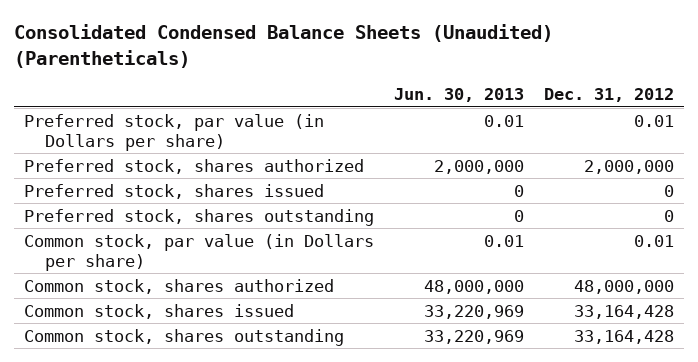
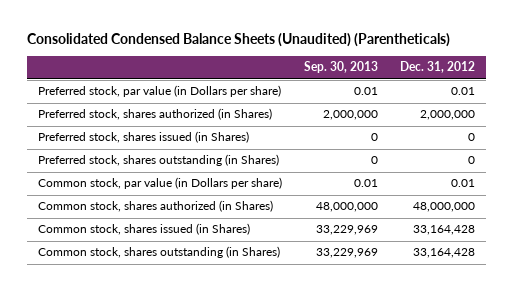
[393,88,524,103] Jun. 30, 2013 -> none
none -> [303,61,378,74] Sep. 30, 2013
[23,158,364,174] Preferred stock, shares authorized -> [37,108,272,121] Preferred stock, shares authorized (in Shares)
[23,183,324,199] Preferred stock, shares issued -> [37,131,249,144] Preferred stock, shares issued (in Shares)
[23,208,374,226] Preferred stock, shares outstanding -> [37,154,279,167] Preferred stock, shares outstanding (in Shares)
[23,278,334,294] Common stock, shares authorized -> [37,200,273,213] Common stock, shares authorized (in Shares)
[23,303,294,319] Common stock, shares issued -> [37,223,250,236] Common stock, shares issued (in Shares)
[23,328,344,346] Common stock, shares outstanding -> [37,246,280,259] Common stock, shares outstanding (in Shares)

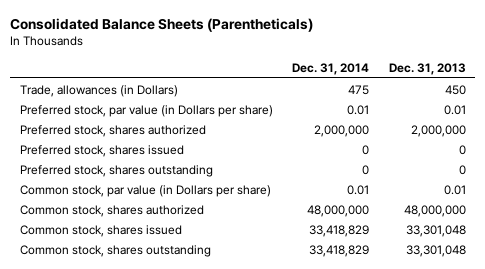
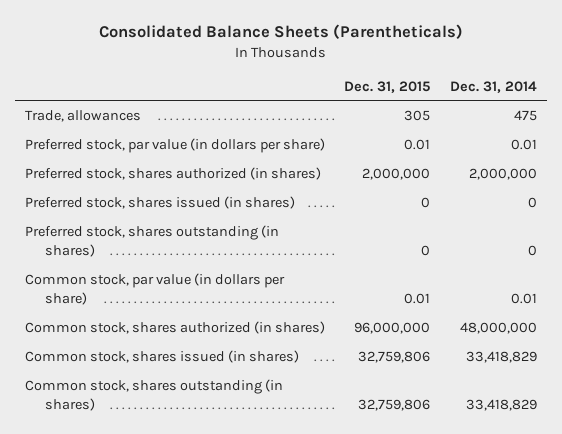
[388,62,466,75] Dec. 31, 2013 -> none
none -> [344,80,431,93] Dec. 31, 2015
[19,84,178,97] Trade, allowances (in Dollars) -> [24,110,141,123] Trade, allowances
[19,104,273,117] Preferred stock, par value (in Dollars per share) -> [24,138,325,154] Preferred stock, par value (in dollars per share)
[19,124,206,137] Preferred stock, shares authorized -> [24,167,321,181] Preferred stock, shares authorized (in shares)
[19,144,184,157] Preferred stock, shares issued -> [24,196,295,210] Preferred stock, shares issued (in shares)
[19,164,213,177] Preferred stock, shares outstanding -> [24,225,279,257] Preferred stock, shares outstanding (in shares)
[19,184,271,197] Common stock, par value (in Dollars per share) -> [24,273,285,305] Common stock, par value (in dollars per share)
[19,204,204,217] Common stock, shares authorized -> [24,321,325,335] Common stock, shares authorized (in shares)
[19,224,182,237] Common stock, shares issued -> [24,350,299,364] Common stock, shares issued (in shares)
[19,244,211,257] Common stock, shares outstanding -> [24,379,283,411] Common stock, shares outstanding (in shares)

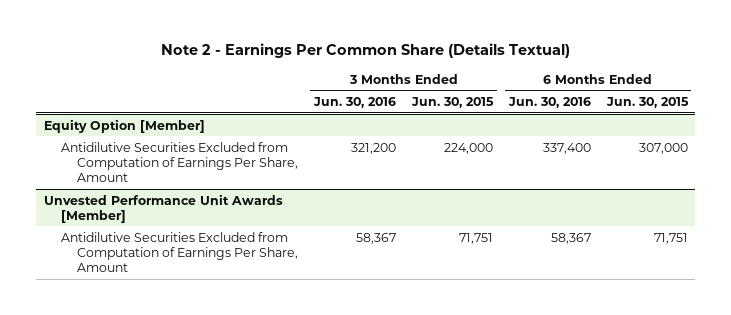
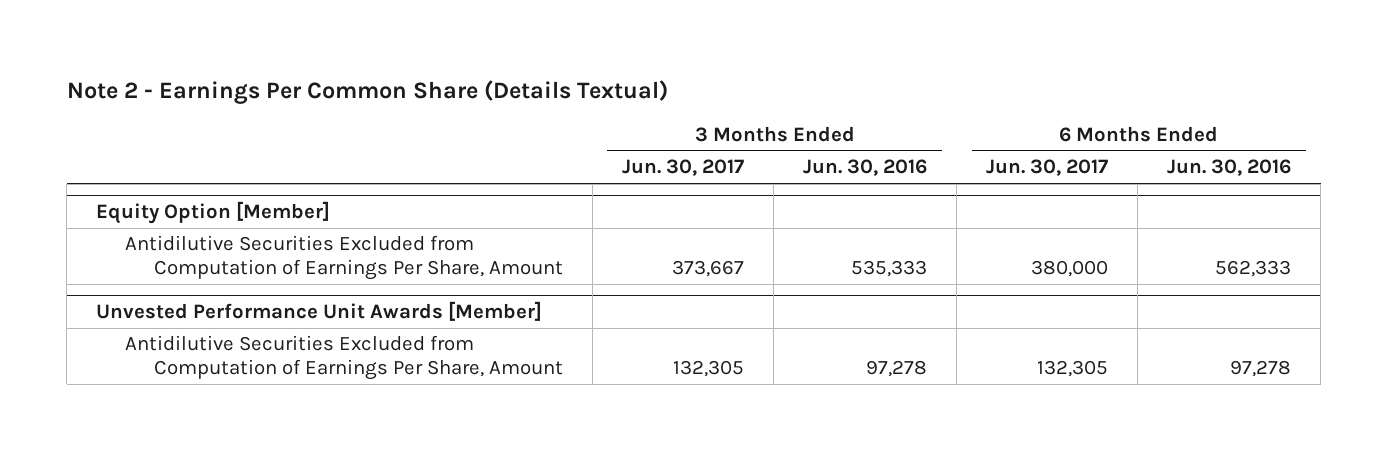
[410,97,494,109] Jun. 30, 2015 -> none
[605,97,689,109] Jun. 30, 2015 -> none
none -> [622,159,745,177] Jun. 30, 2017
none -> [986,159,1109,177] Jun. 30, 2017
[351,142,397,154] 321,200 -> [851,259,928,277] 535,333
[542,142,591,154] 337,400 -> [1215,259,1292,277] 562,333
[356,232,397,244] 58,367 -> [866,359,928,377] 97,278
[550,232,591,244] 58,367 -> [1230,359,1292,377] 97,278

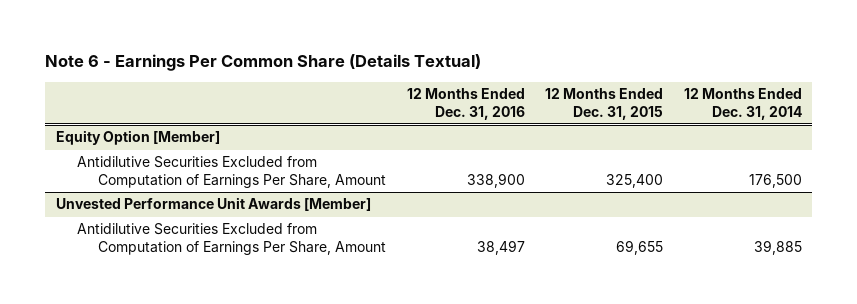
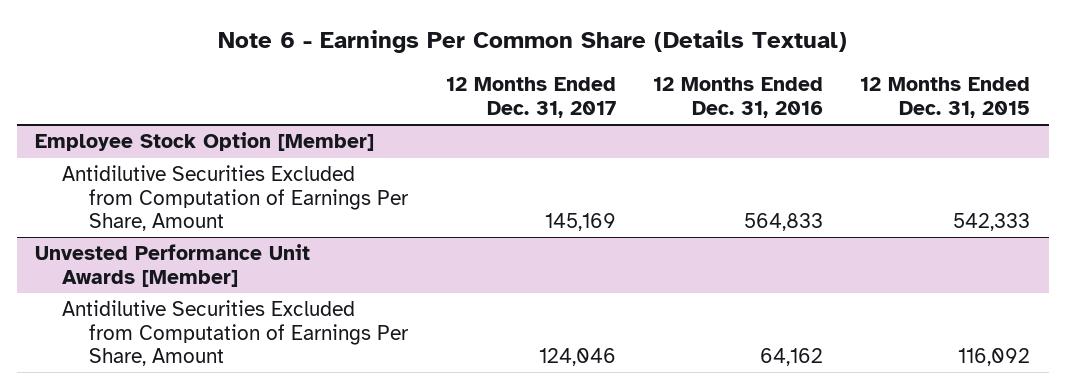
[683,88,802,120] 12 Months Ended Dec. 31, 2014 -> none
none -> [445,77,616,118] 12 Months Ended Dec. 31, 2017
[55,130,220,146] Equity Option [Member] -> none
none -> [35,132,375,152] Employee Stock Option [Member]
[466,173,525,189] 338,900 -> [743,212,823,231] 564,833
[606,174,664,189] 325,400 -> [953,212,1031,231] 542,333
[476,240,525,256] 38,497 -> [759,347,823,366] 64,162
[616,240,664,256] 69,655 -> [958,347,1031,366] 116,092

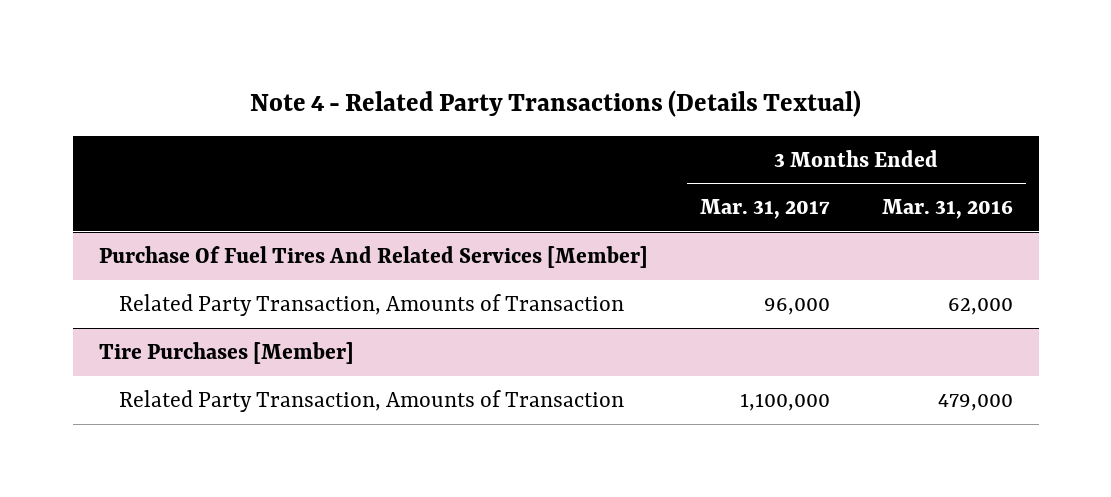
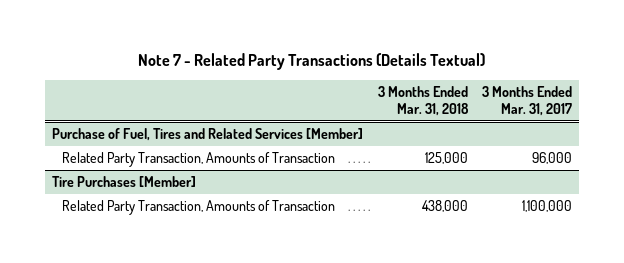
[249,90,861,118] Note 4 - Related Party Transactions (Details Textual) -> [138,53,486,71] Note 7 - Related Party Transactions (Details Textual)
[881,199,1013,220] Mar. 31, 2016 -> none
none -> [377,86,469,116] 3 Months Ended Mar. 31, 2018
[98,245,648,268] Purchase Of Fuel Tires And Related Services [Member] -> [51,128,363,142] Purchase of Fuel, Tires and Related Services [Member]

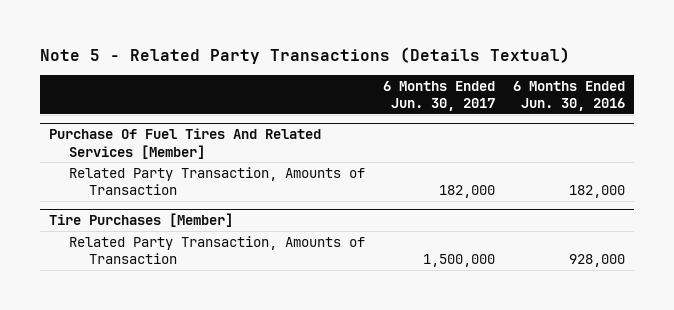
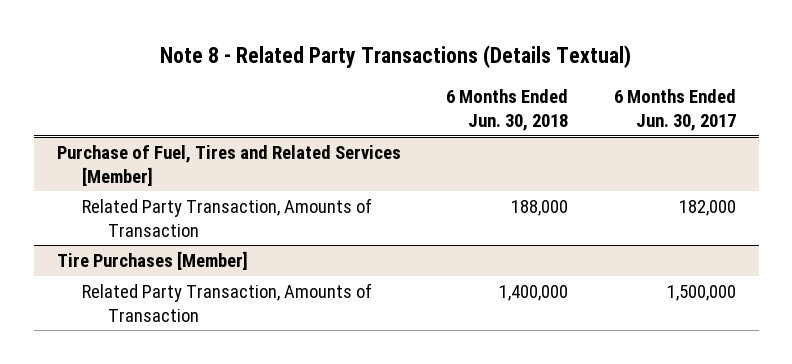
[40,47,571,65] Note 5 - Related Party Transactions (Details Textual) -> [160,44,632,68] Note 8 - Related Party Transactions (Details Textual)
[512,80,625,112] 6 Months Ended Jun. 30, 2016 -> none
none -> [446,89,569,131] 6 Months Ended Jun. 30, 2018
[49,128,322,159] Purchase Of Fuel Tires And Related Services [Member] -> [56,145,401,186] Purchase of Fuel, Tires and Related Services [Member]

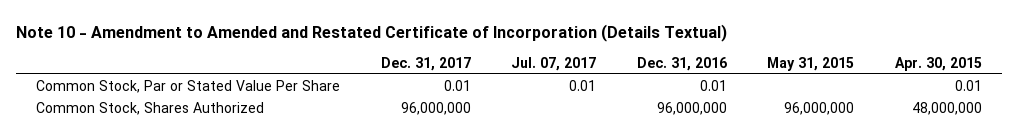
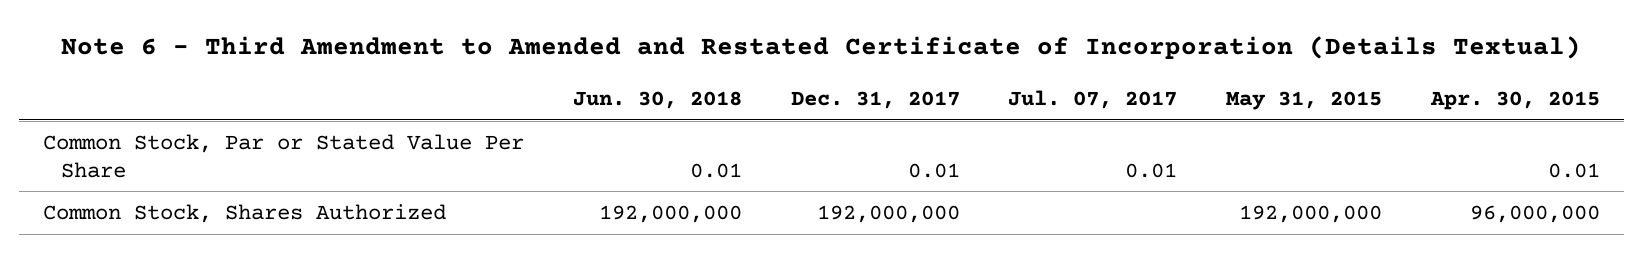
[16,23,728,42] Note 10 - Amendment to Amended and Restated Certificate of Incorporation (Details Textual) -> [61,36,1582,60] Note 6 - Third Amendment to Amended and Restated Certificate of Incorporation (Details Textual)
[636,56,727,71] Dec. 31, 2016 -> none
none -> [572,90,742,109] Jun. 30, 2018
[400,102,471,116] 96,000,000 -> [816,205,960,224] 192,000,000
[784,102,855,116] 96,000,000 -> [1238,205,1382,224] 192,000,000
[911,102,982,116] 48,000,000 -> [1469,205,1600,224] 96,000,000

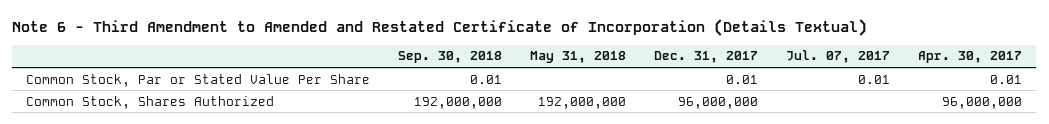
[572,90,742,109] Jun. 30, 2018 -> none
[1225,90,1382,110] May 31, 2015 -> none
[1429,90,1600,110] Apr. 30, 2015 -> none
none -> [398,51,503,64] Sep. 30, 2018
none -> [530,51,627,64] May 31, 2018
none -> [918,51,1023,64] Apr. 30, 2017
[816,205,960,224] 192,000,000 -> [678,96,759,109] 96,000,000

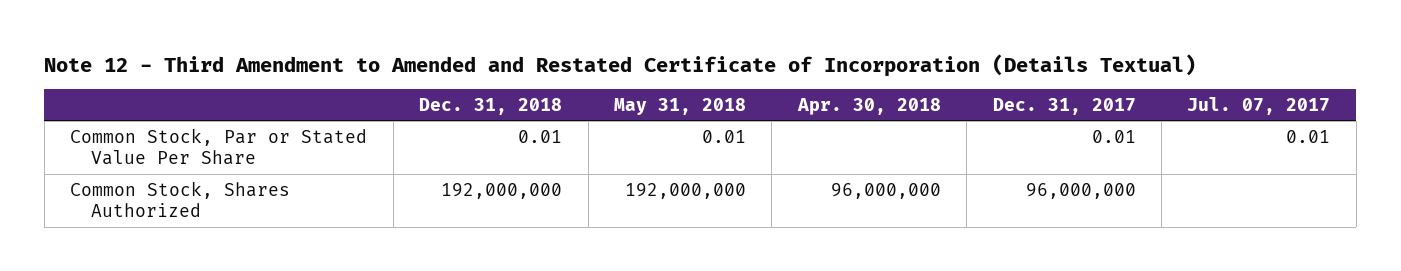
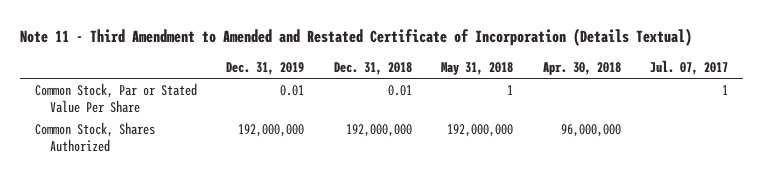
[44,53,1197,77] Note 12 - Third Amendment to Amended and Restated Certificate of Incorporation (Details Textual) -> [19,27,692,46] Note 11 - Third Amendment to Amended and Restated Certificate of Incorporation (Details Textual)
[992,97,1136,115] Dec. 31, 2017 -> none
none -> [226,61,305,75] Dec. 31, 2019
[701,129,746,143] 0.01 -> [507,85,514,96] 1
[1286,129,1331,143] 0.01 -> [722,85,729,96] 1

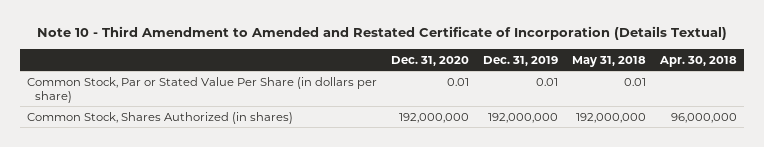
[19,27,692,46] Note 11 - Third Amendment to Amended and Restated Certificate of Incorporation (Details Textual) -> [36,26,727,41] Note 10 - Third Amendment to Amended and Restated Certificate of Incorporation (Details Textual)
[333,61,412,75] Dec. 31, 2018 -> none
[650,59,729,75] Jul. 07, 2017 -> none
none -> [390,55,469,66] Dec. 31, 2020
[34,83,197,113] Common Stock, Par or Stated Value Per Share -> [26,76,377,103] Common Stock, Par or Stated Value Per Share (in dollars per share)
[507,85,514,96] 1 -> [623,77,646,86] 0.01
[34,122,155,152] Common Stock, Shares Authorized -> [26,111,293,124] Common Stock, Shares Authorized (in shares)

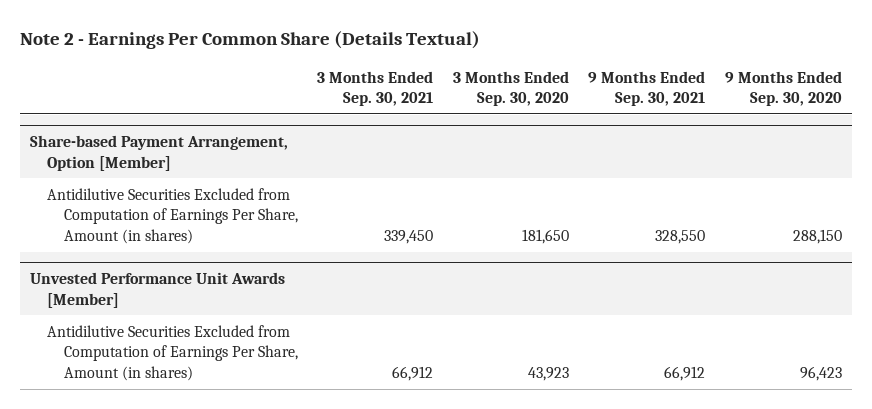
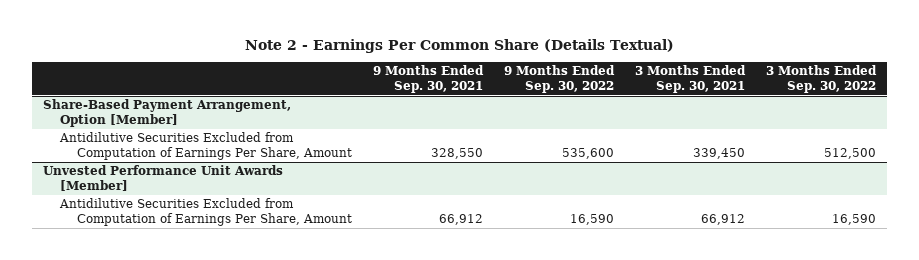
[452,70,569,107] 3 Months Ended Sep. 30, 2020 -> none
[725,70,843,107] 9 Months Ended Sep. 30, 2020 -> none
none -> [503,65,615,93] 9 Months Ended Sep. 30, 2022
none -> [766,65,878,93] 3 Months Ended Sep. 30, 2022
[29,134,288,171] Share-based Payment Arrangement, Option [Member] -> [42,99,291,127] Share-Based Payment Arrangement, Option [Member]
[46,187,298,245] Antidilutive Securities Excluded from Computation of Earnings Per Share, Amount (in shares) -> [58,132,352,160] Antidilutive Securities Excluded from Computation of Earnings Per Share, Amount
[46,324,298,382] Antidilutive Securities Excluded from Computation of Earnings Per Share, Amount (in shares) -> [58,198,352,226] Antidilutive Securities Excluded from Computation of Earnings Per Share, Amount

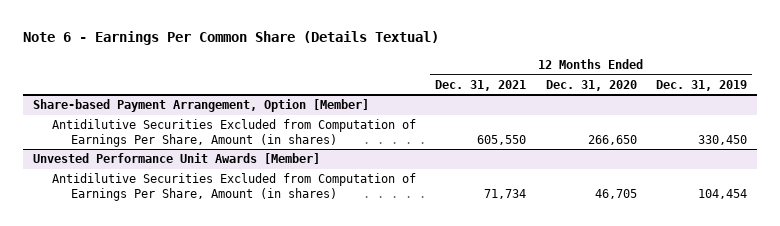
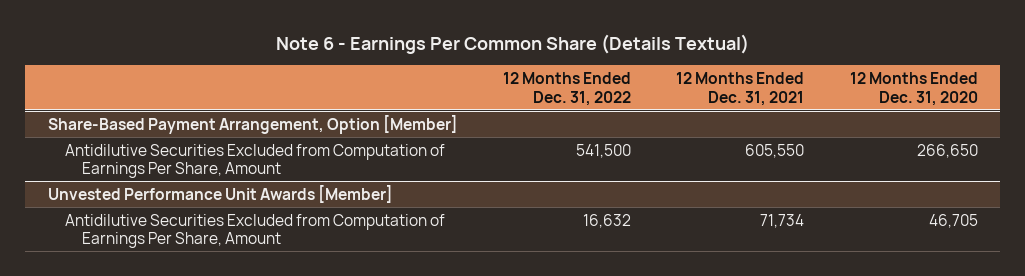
[655,79,747,91] Dec. 31, 2019 -> none
none -> [503,71,632,106] 12 Months Ended Dec. 31, 2022
[32,99,369,113] Share-based Payment Arrangement, Option [Member] -> [47,114,458,134] Share-Based Payment Arrangement, Option [Member]
[52,119,417,147] Antidilutive Securities Excluded from Computation of Earnings Per Share, Amount (in shares) -> [64,143,445,179] Antidilutive Securities Excluded from Computation of Earnings Per Share, Amount
[52,173,417,201] Antidilutive Securities Excluded from Computation of Earnings Per Share, Amount (in shares) -> [64,213,445,249] Antidilutive Securities Excluded from Computation of Earnings Per Share, Amount

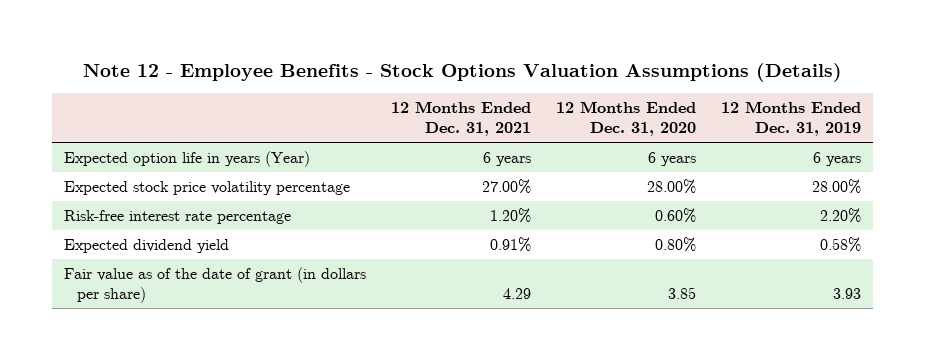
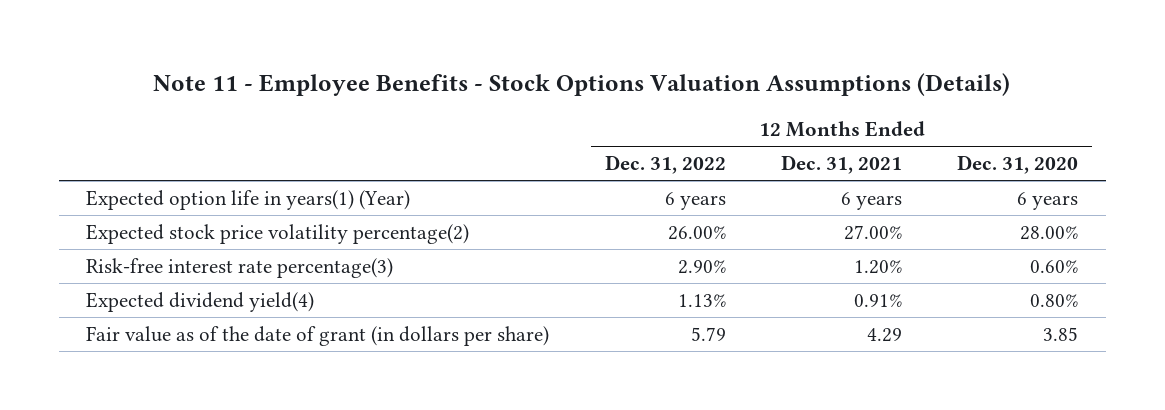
[82,62,842,82] Note 12 - Employee Benefits - Stock Options Valuation Assumptions (Details) -> [153,73,1011,97] Note 11 - Employee Benefits - Stock Options Valuation Assumptions (Details)
[720,101,861,137] 12 Months Ended Dec. 31, 2019 -> none
none -> [604,155,726,175] Dec. 31, 2022
[64,151,311,168] Expected option life in years (Year) -> [86,189,411,210] Expected option life in years(1) (Year)
[64,181,351,196] Expected stock price volatility percentage -> [86,223,470,244] Expected stock price volatility percentage(2)
[64,210,292,225] Risk-free interest rate percentage -> [86,257,394,278] Risk-free interest rate percentage(3)
[64,239,230,254] Expected dividend yield -> [86,291,315,312] Expected dividend yield(4)

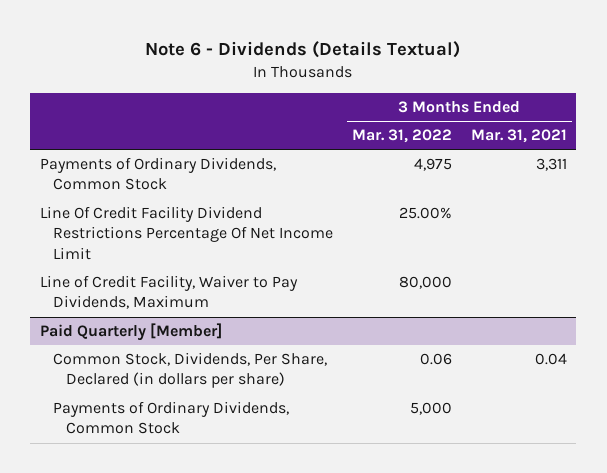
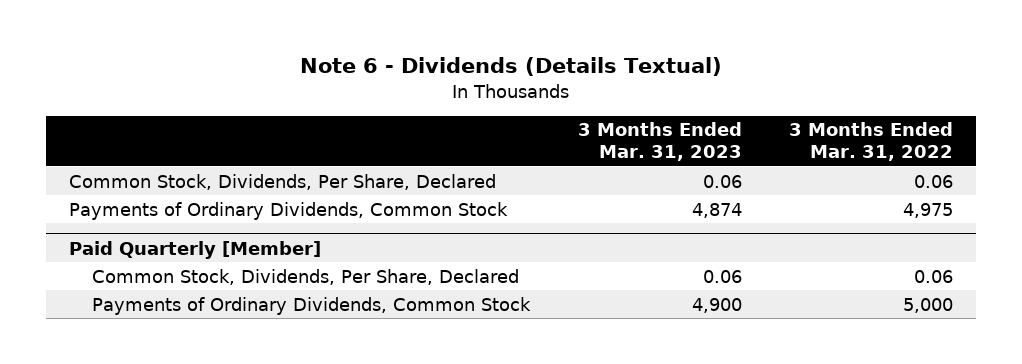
[470,129,567,144] Mar. 31, 2021 -> none
none -> [577,122,742,162] 3 Months Ended Mar. 31, 2023
none -> [69,173,497,190] Common Stock, Dividends, Per Share, Declared
[39,206,333,260] Line Of Credit Facility Dividend Restrictions Percentage Of Net Income Limit -> none
[39,275,298,310] Line of Credit Facility, Waiver to Pay Dividends, Maximum -> none
[52,352,327,389] Common Stock, Dividends, Per Share, Declared (in dollars per share) -> [92,268,520,285] Common Stock, Dividends, Per Share, Declared

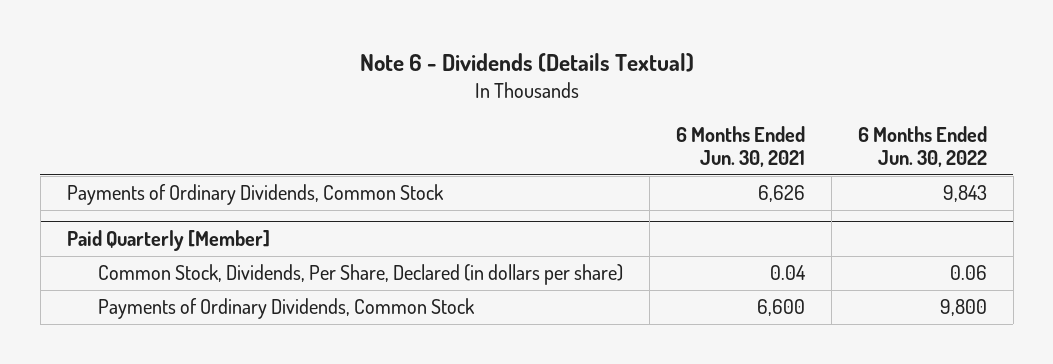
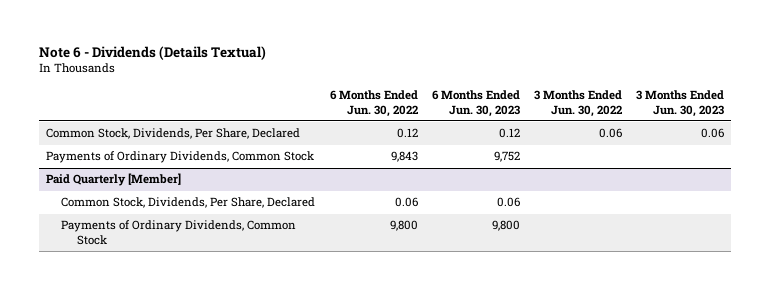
[675,125,805,167] 6 Months Ended Jun. 30, 2021 -> none
none -> [431,90,520,117] 6 Months Ended Jun. 30, 2023
none -> [533,90,622,117] 3 Months Ended Jun. 30, 2022
none -> [636,90,725,117] 3 Months Ended Jun. 30, 2023
none -> [45,128,300,140] Common Stock, Dividends, Per Share, Declared
[97,264,623,286] Common Stock, Dividends, Per Share, Declared (in dollars per share) -> [61,197,316,209] Common Stock, Dividends, Per Share, Declared

